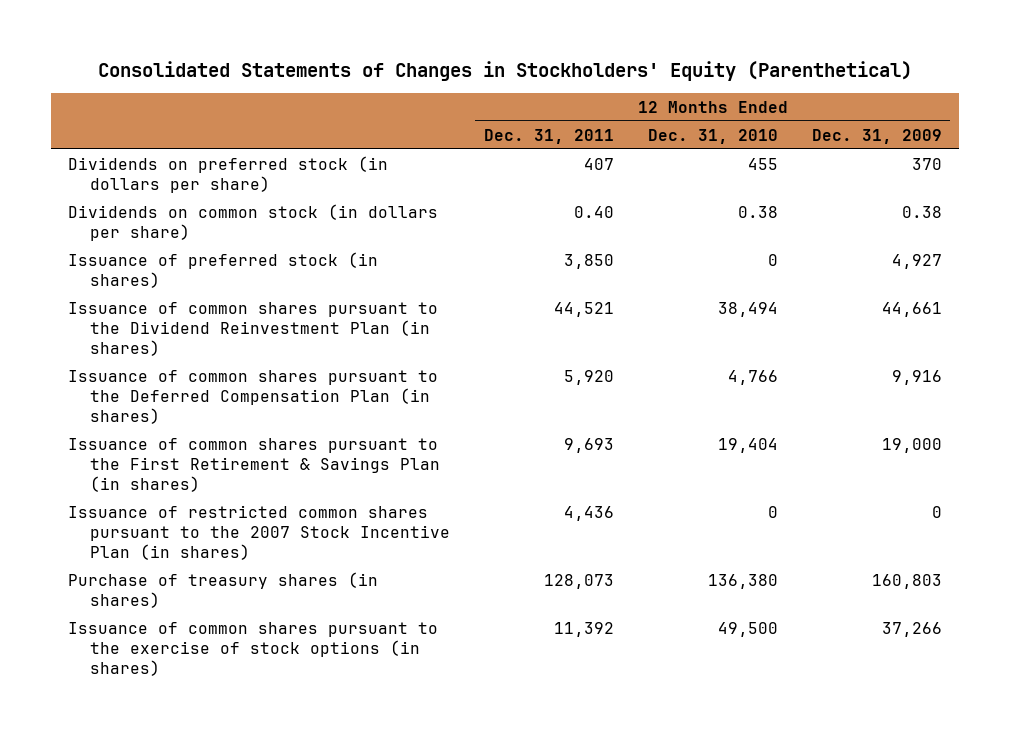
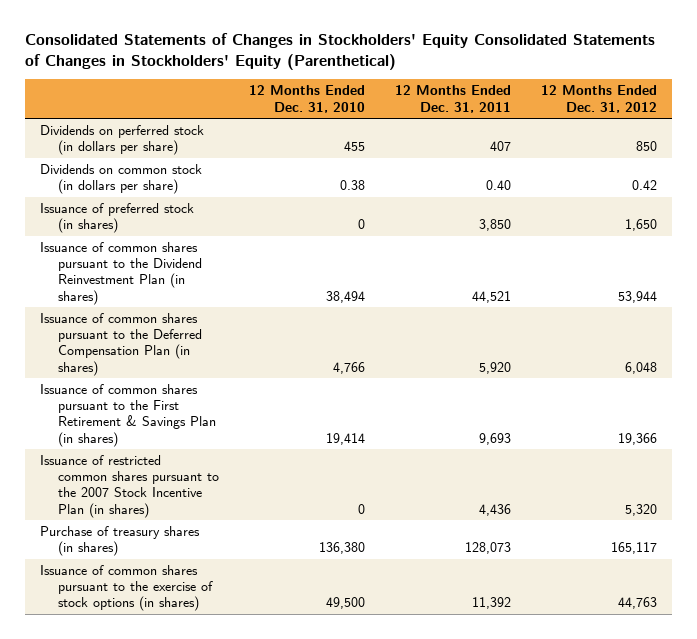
[98,60,913,81] Consolidated Statements of Changes in Stockholders' Equity (Parenthetical) -> [24,33,655,71] Consolidated Statements of Changes in Stockholders' Equity Consolidated Statements of Changes in Stockholders' Equity (Parenthetical)
[811,128,942,144] Dec. 31, 2009 -> none
none -> [541,85,658,113] 12 Months Ended Dec. 31, 2012
[68,155,389,193] Dividends on preferred stock (in dollars per share) -> [39,125,204,156] Dividends on perferred stock (in dollars per share)
[717,437,778,453] 19,404 -> [326,432,366,445] 19,414

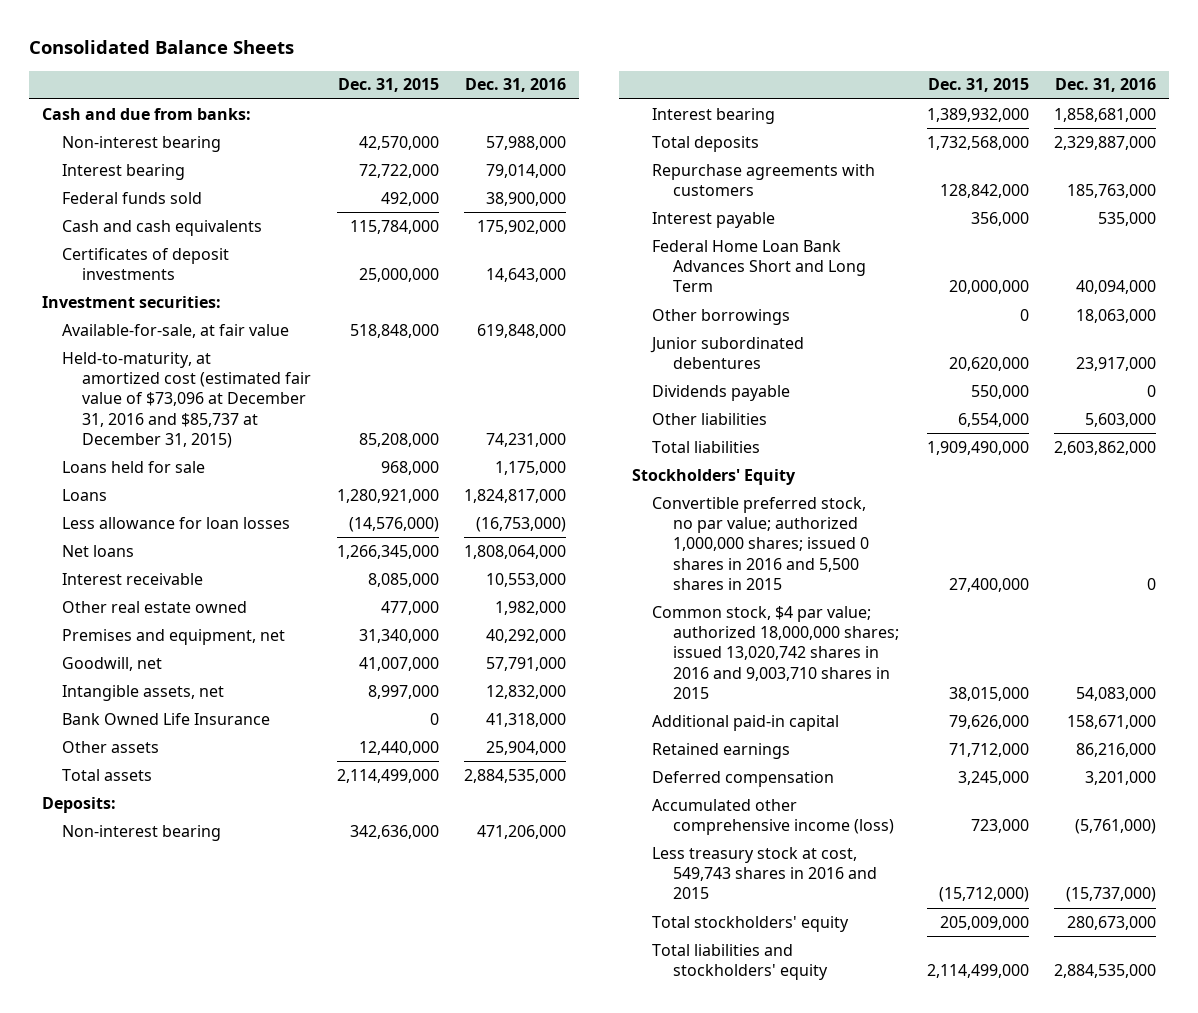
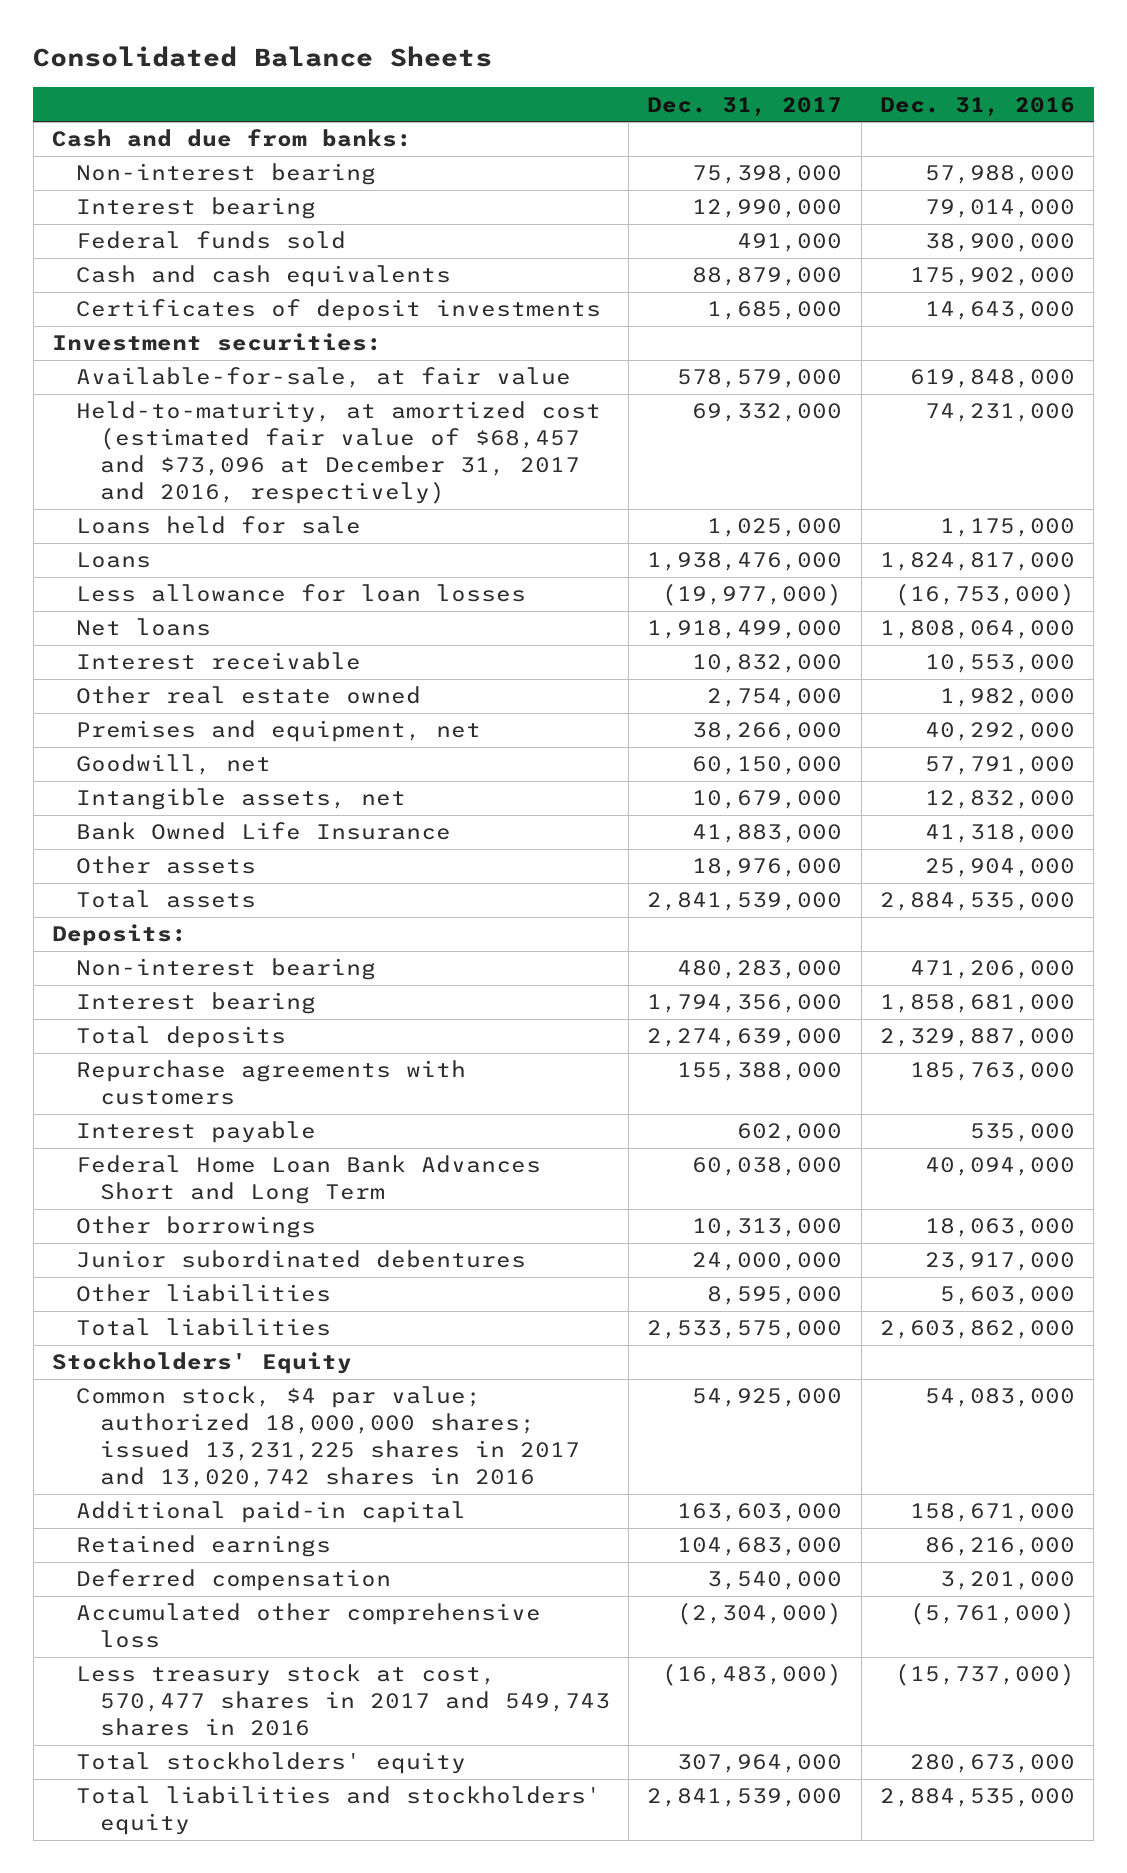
[337,78,439,93] Dec. 31, 2015 -> none
none -> [647,96,843,116] Dec. 31, 2017
[62,351,312,448] Held-to-maturity, at amortized cost (estimated fair value of $73,096 at December 31, 2016 and $85,737 at December 31, 2015) -> [75,401,601,505] Held-to-maturity, at amortized cost (estimated fair value of $68,457 and $73,096 at December 31, 2017 and 2016, respectively)
[652,384,791,401] Dividends payable -> none
[652,496,869,590] Convertible preferred stock, no par value; authorized 1,000,000 shares; issued 0 shares in 2016 and 5,500 shares in 2015 -> none
[652,605,899,699] Common stock, $4 par value; authorized 18,000,000 shares; issued 13,020,742 shares in 2016 and 9,003,710 shares in 2015 -> [75,1386,580,1489] Common stock, $4 par value; authorized 18,000,000 shares; issued 13,231,225 shares in 2017 and 13,020,742 shares in 2016
[652,798,894,836] Accumulated other comprehensive income (loss) -> [75,1603,541,1649] Accumulated other comprehensive loss
[652,846,877,900] Less treasury stock at cost, 549,743 shares in 2016 and 2015 -> [75,1664,610,1737] Less treasury stock at cost, 570,477 shares in 2017 and 549,743 shares in 2016

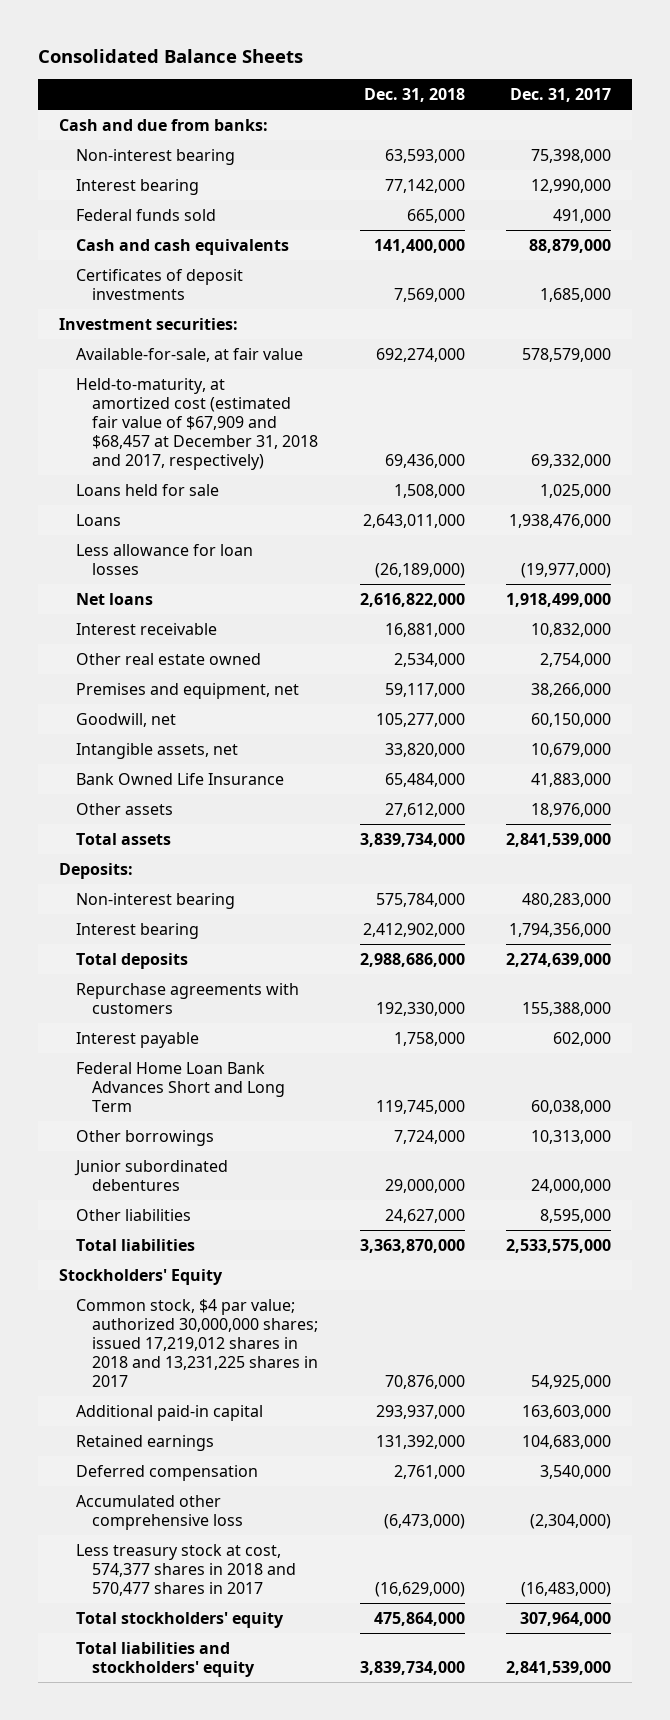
[880,96,1076,116] Dec. 31, 2016 -> none
none -> [363,88,465,103] Dec. 31, 2018
[75,401,601,505] Held-to-maturity, at amortized cost (estimated fair value of $68,457 and $73,096 at December 31, 2017 and 2016, respectively) -> [75,377,319,470] Held-to-maturity, at amortized cost (estimated fair value of $67,909 and $68,457 at December 31, 2018 and 2017, respectively)
[75,1386,580,1489] Common stock, $4 par value; authorized 18,000,000 shares; issued 13,231,225 shares in 2017 and 13,020,742 shares in 2016 -> [75,1298,319,1387] Common stock, $4 par value; authorized 30,000,000 shares; issued 17,219,012 shares in 2018 and 13,231,225 shares in 2017
[75,1664,610,1737] Less treasury stock at cost, 570,477 shares in 2017 and 549,743 shares in 2016 -> [75,1543,297,1596] Less treasury stock at cost, 574,377 shares in 2018 and 570,477 shares in 2017

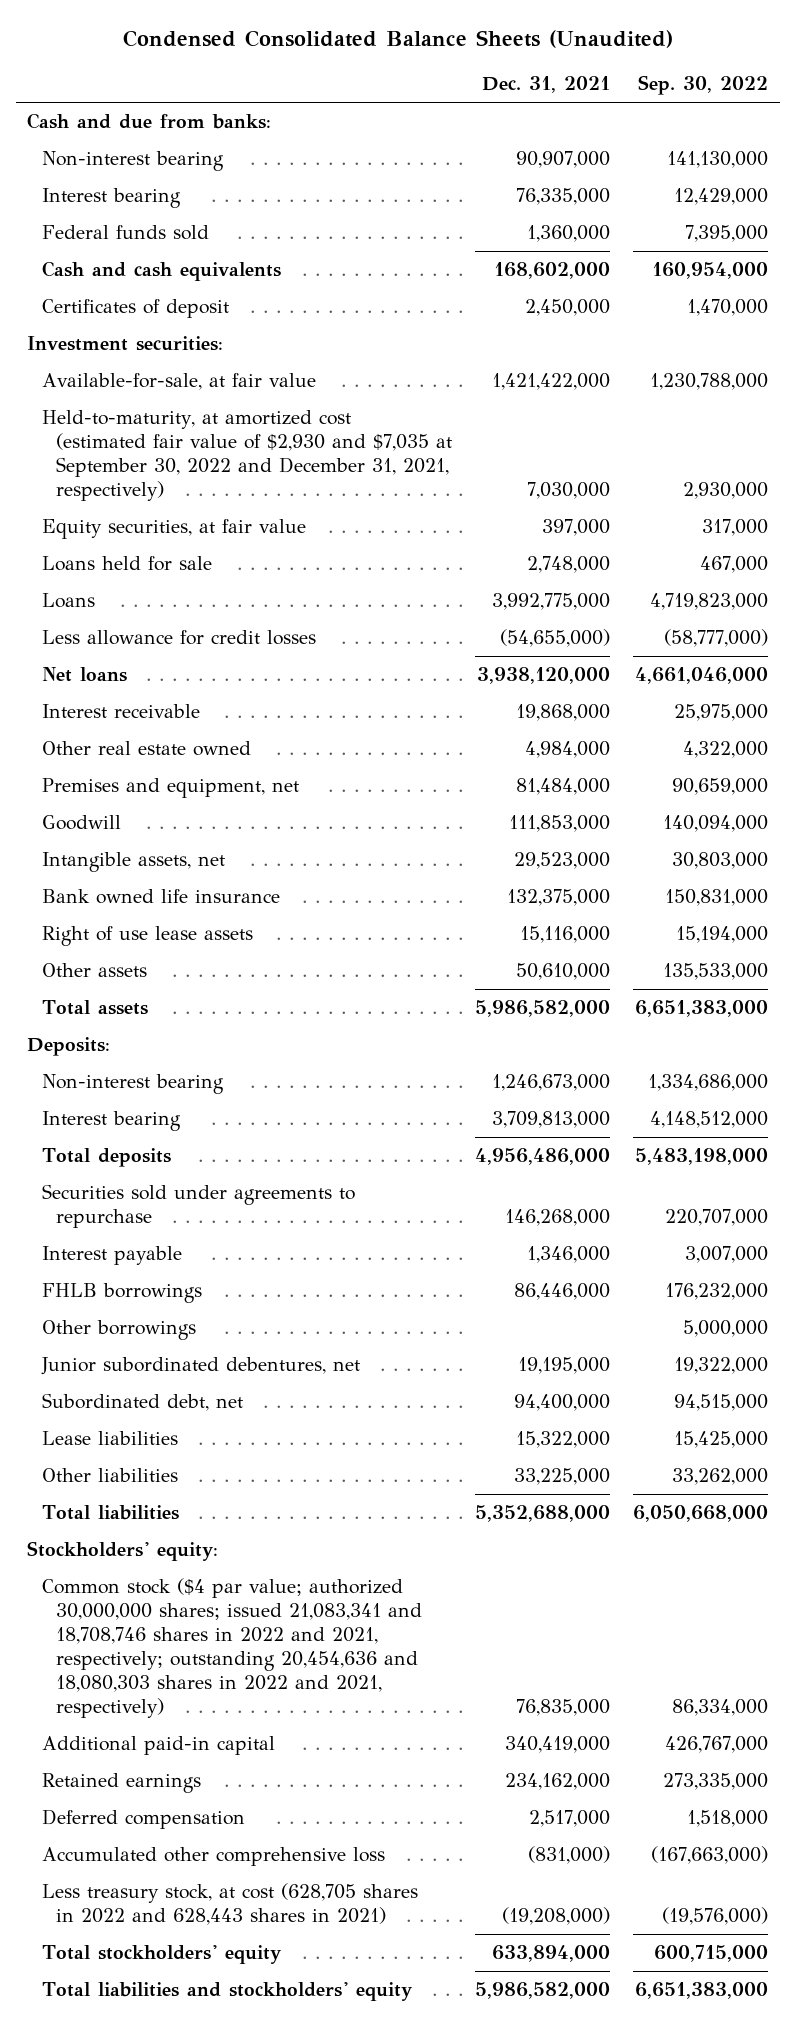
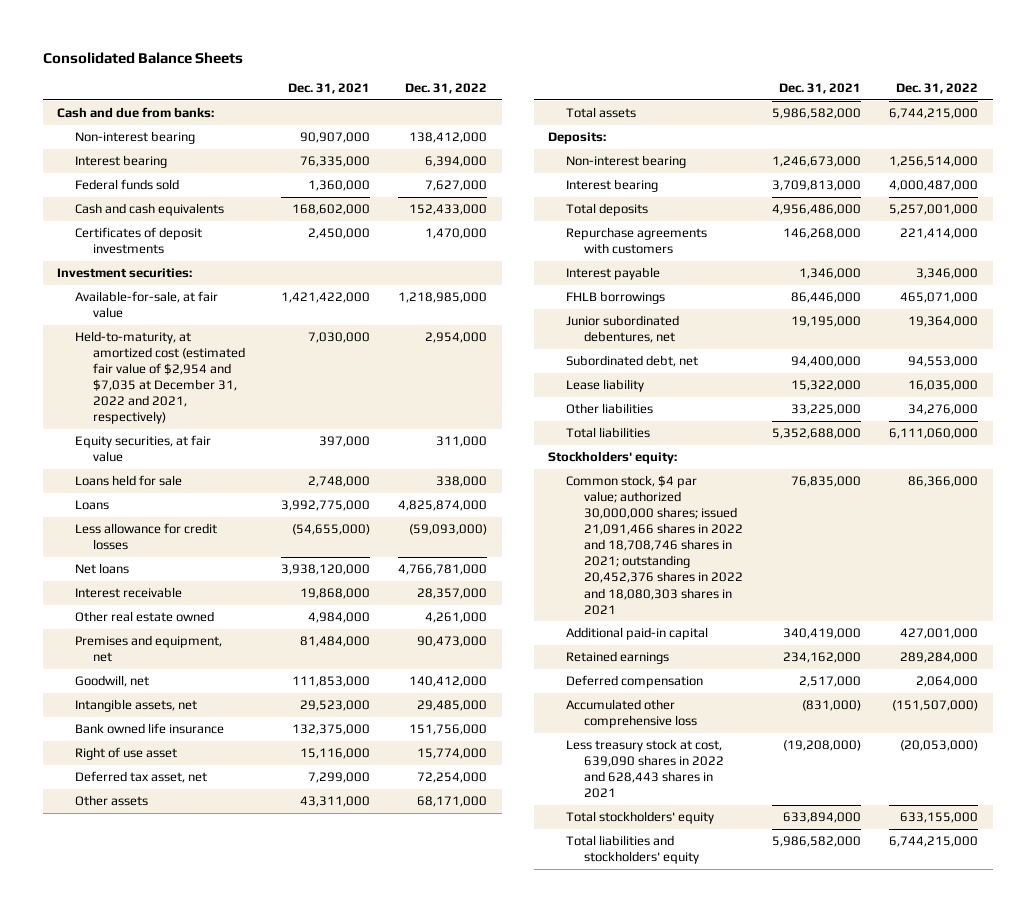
[122,29,673,48] Condensed Consolidated Balance Sheets (Unaudited) -> [43,52,244,65] Consolidated Balance Sheets
[638,75,769,96] Sep. 30, 2022 -> none
none -> [405,82,488,94] Dec. 31, 2022
[41,299,229,319] Certificates of deposit -> [75,226,203,255] Certificates of deposit investments
[41,410,453,501] Held-to-maturity, at amortized cost (estimated fair value of $2,930 and $7,035 at September 30, 2022 and December 31, 2021, respectively) -> [75,330,246,425] Held-to-maturity, at amortized cost (estimated fair value of $2,954 and $7,035 at December 31, 2022 and 2021, respectively)
[41,815,121,831] Goodwill -> [75,674,150,687] Goodwill, net
[41,926,253,947] Right of use lease assets -> [75,746,178,760] Right of use asset
none -> [75,770,208,783] Deferred tax asset, net
[516,963,611,981] 50,610,000 -> [299,795,370,807] 43,311,000
[41,1184,355,1229] Securities sold under agreements to repurchase -> [566,226,708,255] Repurchase agreements with customers
[41,1320,196,1341] Other borrowings -> none
[41,1431,178,1446] Lease liabilities -> [566,378,645,392] Lease liability
[41,1578,423,1718] Common stock ($4 par value; authorized 30,000,000 shares; issued 21,083,341 and 18,708,746 shares in 2022 and 2021, respectively; outstanding 20,454,636 and 18,080,303 shares in 2022 and 2021, respectively) -> [566,474,743,615] Common stock, $4 par value; authorized 30,000,000 shares; issued 21,091,466 shares in 2022 and 18,708,746 shares in 2021; outstanding 20,452,376 shares in 2022 and 18,080,303 shares in 2021
[41,1883,418,1926] Less treasury stock, at cost (628,705 shares in 2022 and 628,443 shares in 2021) -> [566,738,724,799] Less treasury stock at cost, 639,090 shares in 2022 and 628,443 shares in 2021

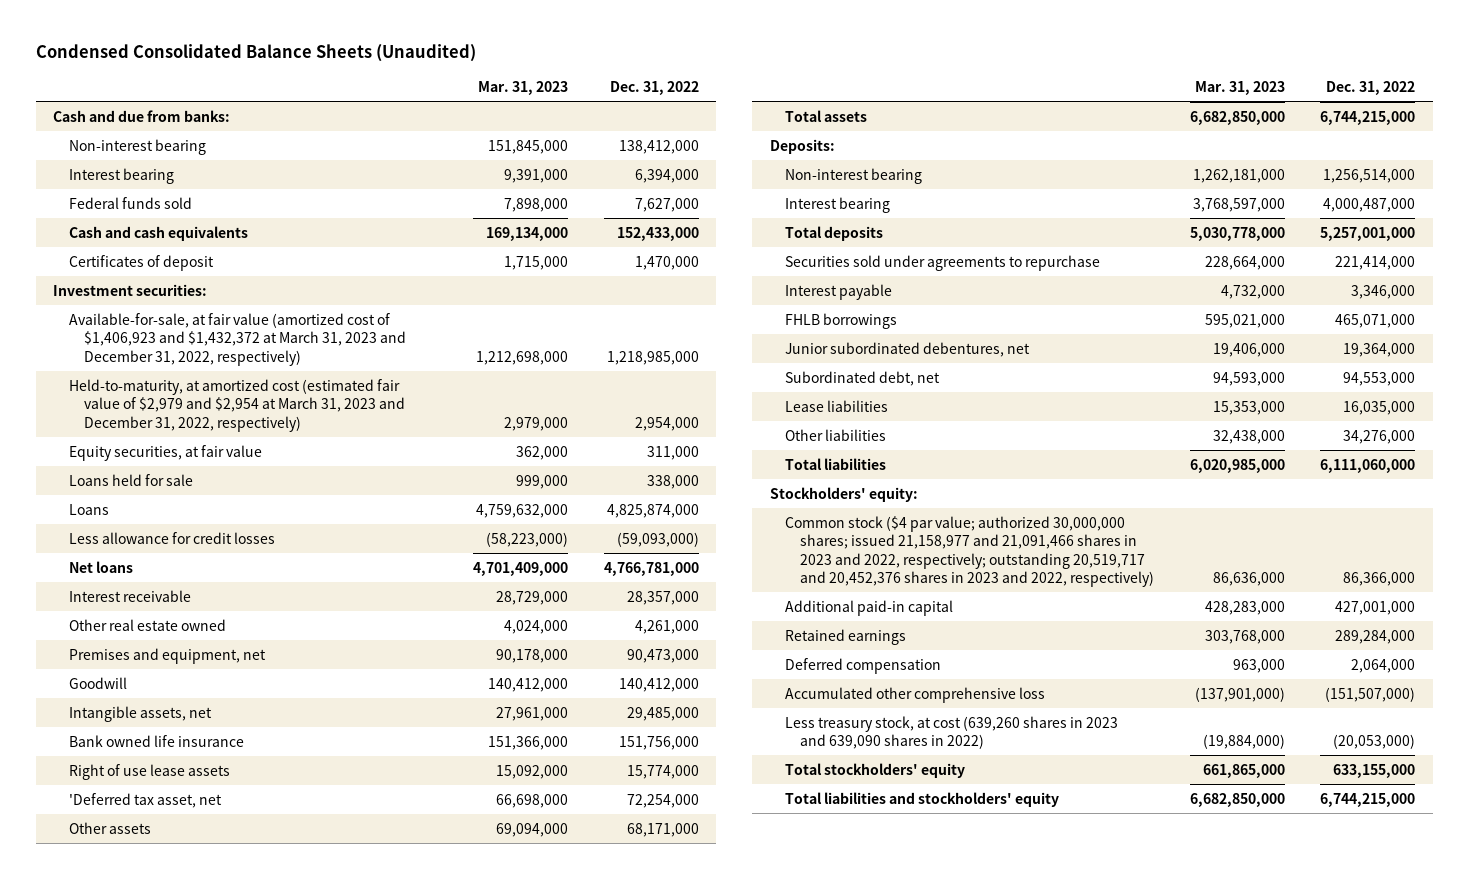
[43,52,244,65] Consolidated Balance Sheets -> [35,43,476,62] Condensed Consolidated Balance Sheets (Unaudited)
[287,82,370,94] Dec. 31, 2021 -> none
none -> [478,80,569,95] Mar. 31, 2023
[75,226,203,255] Certificates of deposit investments -> [68,254,214,271] Certificates of deposit
[75,290,219,319] Available-for-sale, at fair value -> [68,312,406,366] Available-for-sale, at fair value (amortized cost of $1,406,923 and $1,432,372 at March 31, 2023 and December 31, 2022, respectively)
[75,330,246,425] Held-to-maturity, at amortized cost (estimated fair value of $2,954 and $7,035 at December 31, 2022 and 2021, respectively) -> [68,378,405,432] Held-to-maturity, at amortized cost (estimated fair value of $2,979 and $2,954 at March 31, 2023 and December 31, 2022, respectively)
[75,674,150,687] Goodwill, net -> [68,676,127,689] Goodwill
[75,746,178,760] Right of use asset -> [68,763,230,780] Right of use lease assets
[75,770,208,783] Deferred tax asset, net -> [68,792,222,808] 'Deferred tax asset, net
[566,226,708,255] Repurchase agreements with customers -> [784,254,1100,271] Securities sold under agreements to repurchase
[566,378,645,392] Lease liability -> [784,399,888,412] Lease liabilities
[566,474,743,615] Common stock, $4 par value; authorized 30,000,000 shares; issued 21,091,466 shares in 2022 and 18,708,746 shares in 2021; outstanding 20,452,376 shares in 2022 and 18,080,303 shares in 2021 -> [784,515,1155,588] Common stock ($4 par value; authorized 30,000,000 shares; issued 21,158,977 and 21,091,466 shares in 2023 and 2022, respectively; outstanding 20,519,717 and 20,452,376 shares in 2023 and 2022, respectively)
[566,738,724,799] Less treasury stock at cost, 639,090 shares in 2022 and 628,443 shares in 2021 -> [784,715,1118,750] Less treasury stock, at cost (639,260 shares in 2023 and 639,090 shares in 2022)

